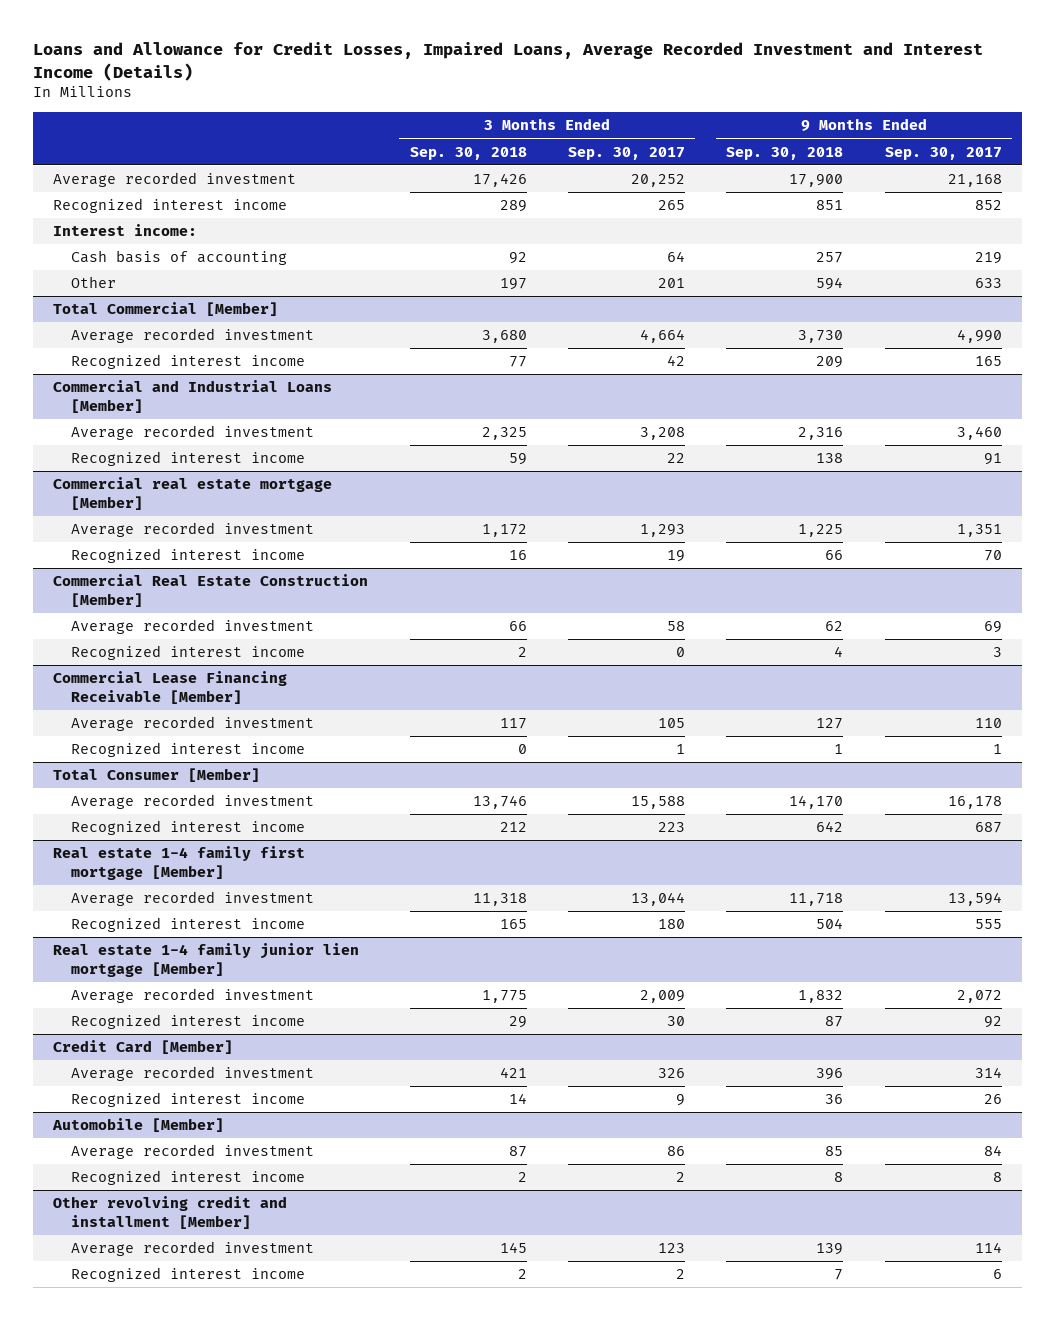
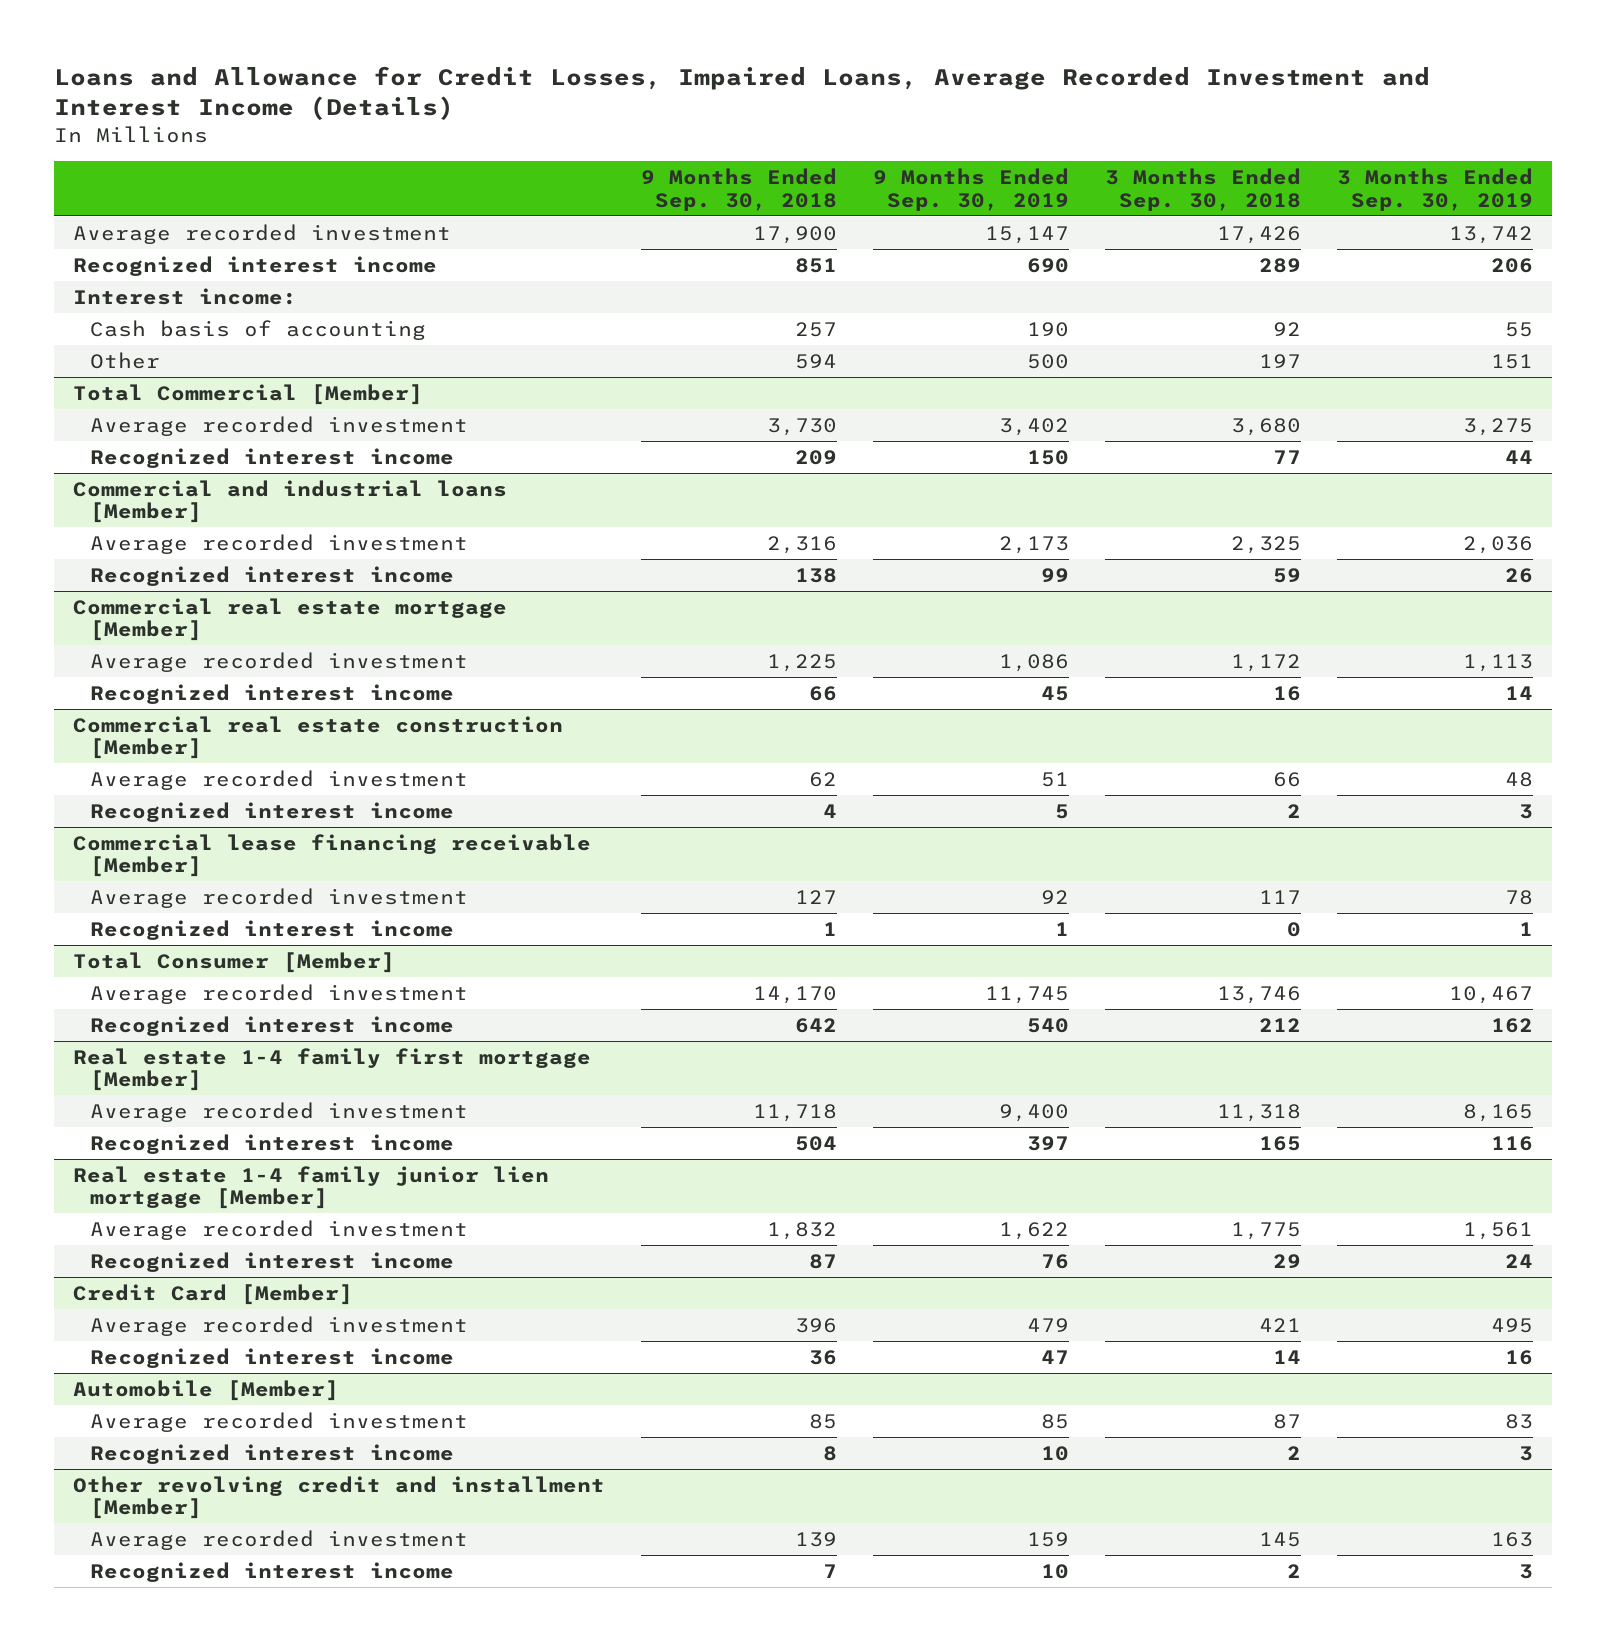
[568,146,686,160] Sep. 30, 2017 -> none
[884,146,1002,160] Sep. 30, 2017 -> none
none -> [872,168,1069,211] 9 Months Ended Sep. 30, 2019
none -> [1337,168,1534,211] 3 Months Ended Sep. 30, 2019
[53,380,333,413] Commercial and Industrial Loans [Member] -> [72,479,507,524] Commercial and industrial loans [Member]
[53,574,369,607] Commercial Real Estate Construction [Member] -> [72,715,563,760] Commercial real estate construction [Member]
[53,671,288,704] Commercial Lease Financing Receivable [Member] -> [72,833,591,878] Commercial lease financing receivable [Member]

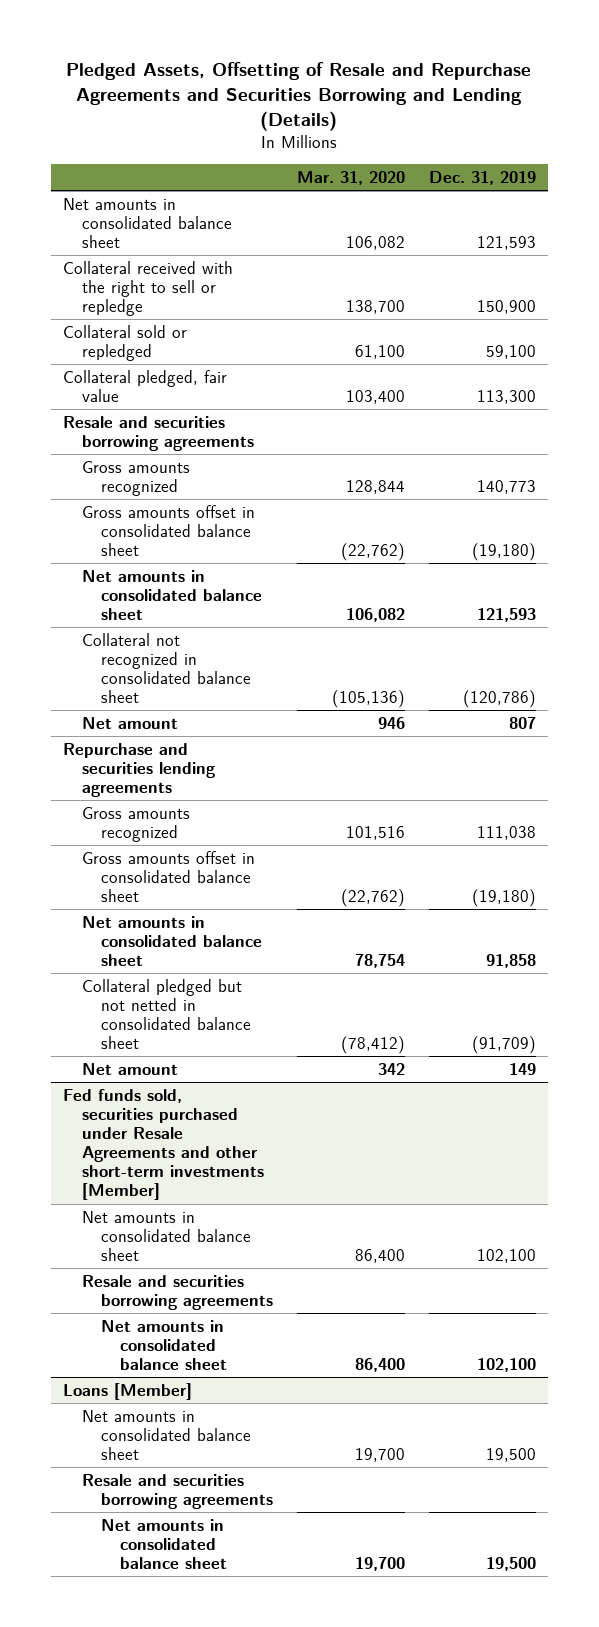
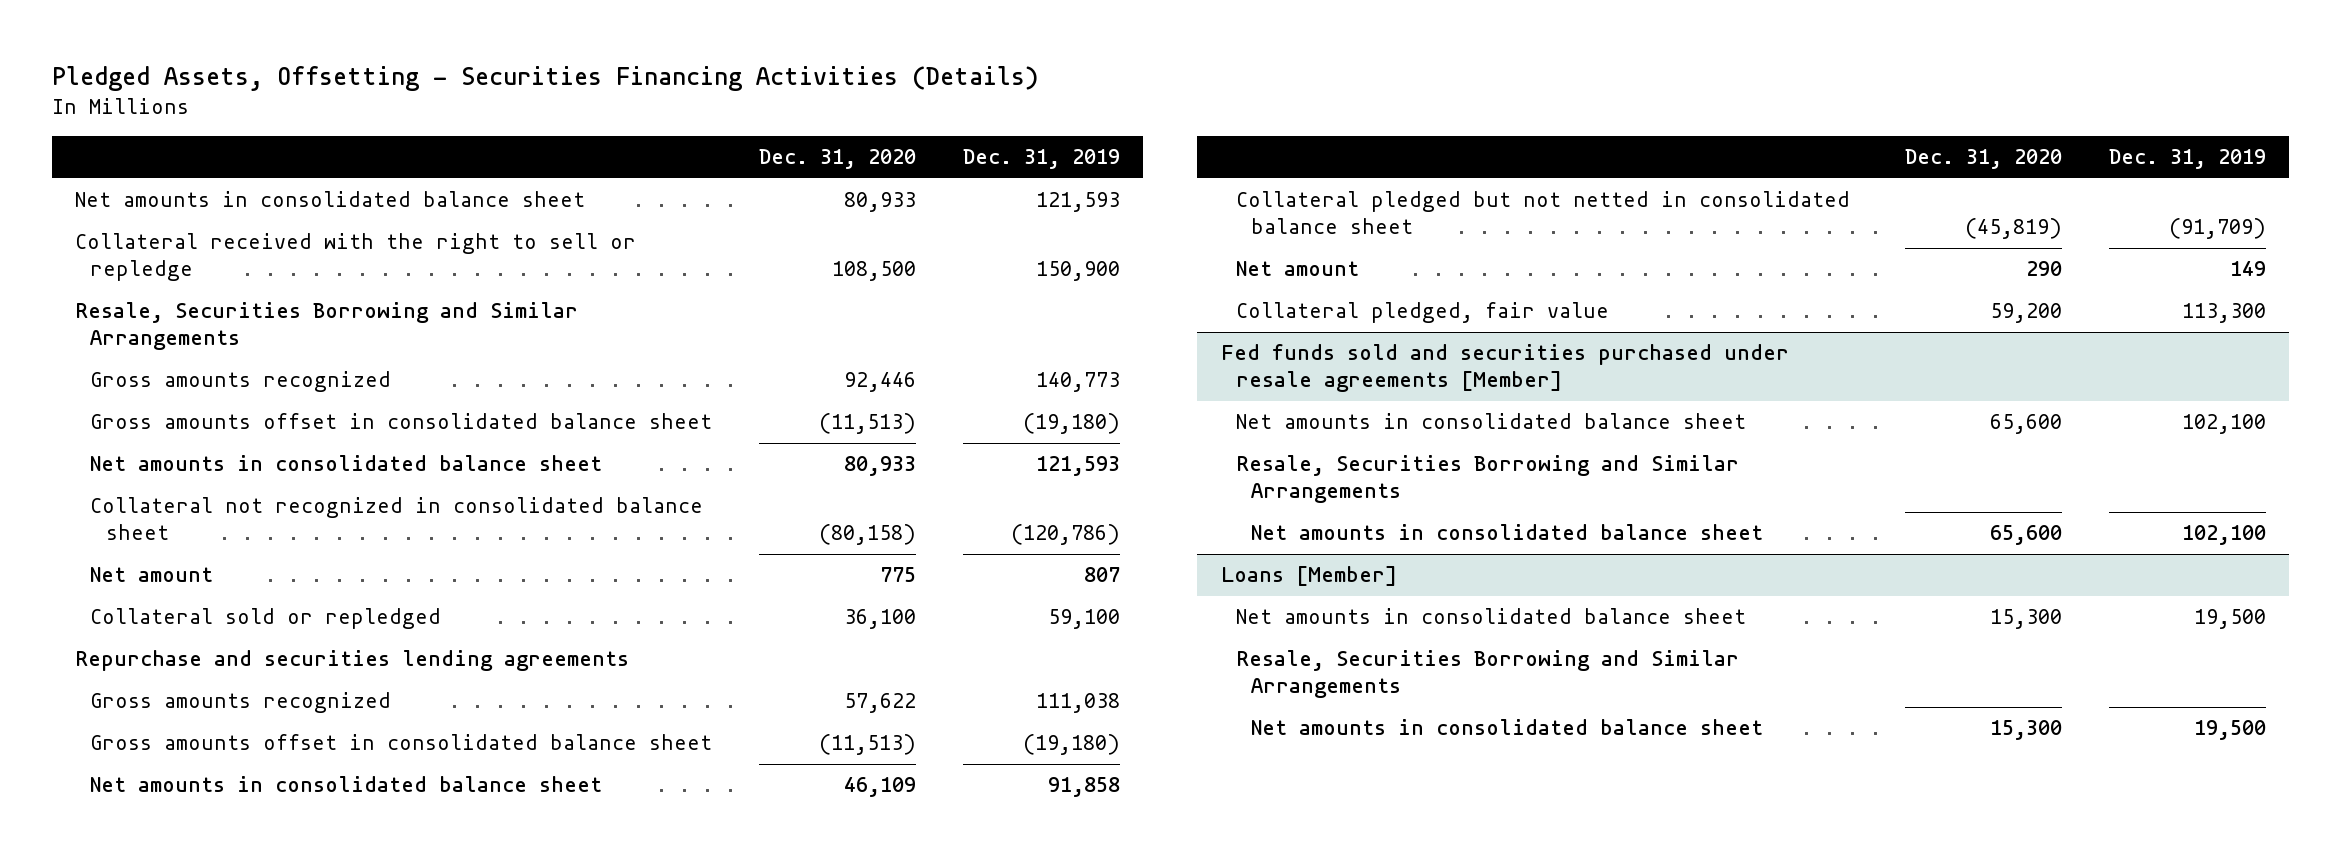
[66,61,532,132] Pledged Assets, Offsetting of Resale and Repurchase Agreements and Securities Borrowing and Lending (Details) -> [51,66,1039,92] Pledged Assets, Offsetting - Securities Financing Activities (Details)
[297,171,406,186] Mar. 31, 2020 -> none
none -> [759,149,917,170] Dec. 31, 2020
[62,415,254,451] Resale and securities borrowing agreements -> [75,302,579,351] Resale, Securities Borrowing and Similar Arrangements
[62,324,187,361] Collateral sold or repledged -> [90,608,442,630] Collateral sold or repledged
[62,369,227,402] Collateral pledged, fair value -> [1236,302,1610,324] Collateral pledged, fair value
[62,1088,264,1201] Fed funds sold, securities purchased under Resale Agreements and other short-term investments [Member] -> [1220,344,1789,393] Fed funds sold and securities purchased under resale agreements [Member]
[81,1274,274,1310] Resale and securities borrowing agreements -> [1236,455,1740,504] Resale, Securities Borrowing and Similar Arrangements
[81,1473,274,1509] Resale and securities borrowing agreements -> [1236,650,1740,699] Resale, Securities Borrowing and Similar Arrangements

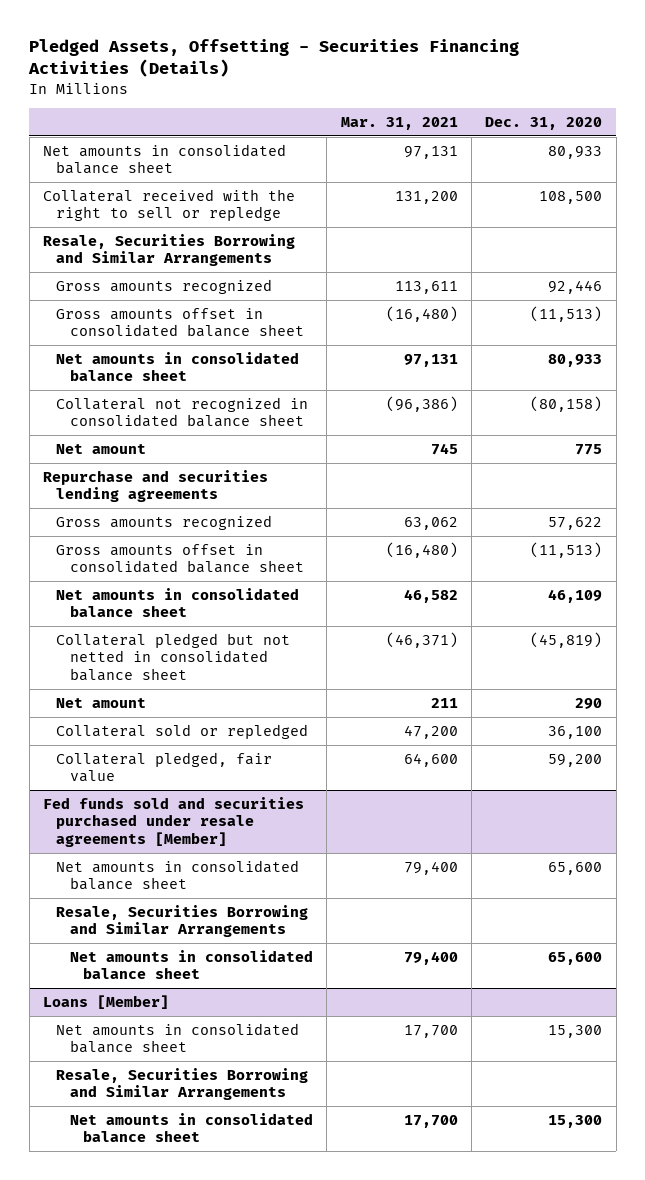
[962,149,1120,170] Dec. 31, 2019 -> none
none -> [340,116,458,130] Mar. 31, 2021
[90,608,442,630] Collateral sold or repledged -> [56,723,309,739] Collateral sold or repledged

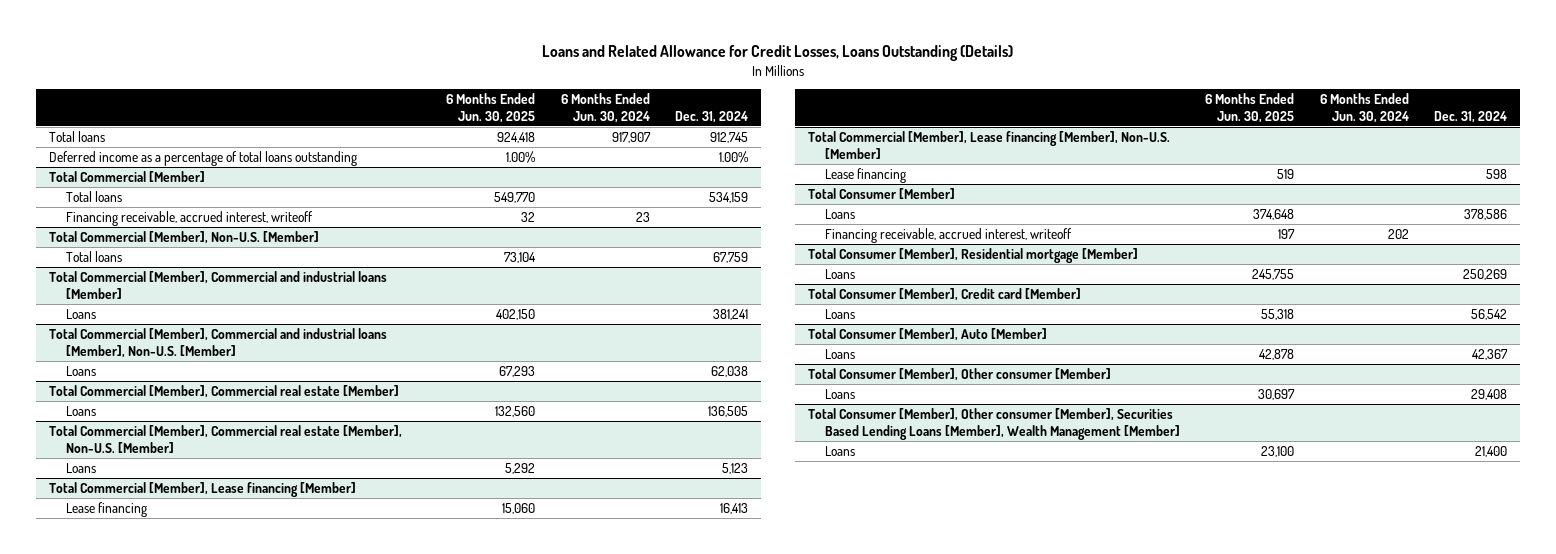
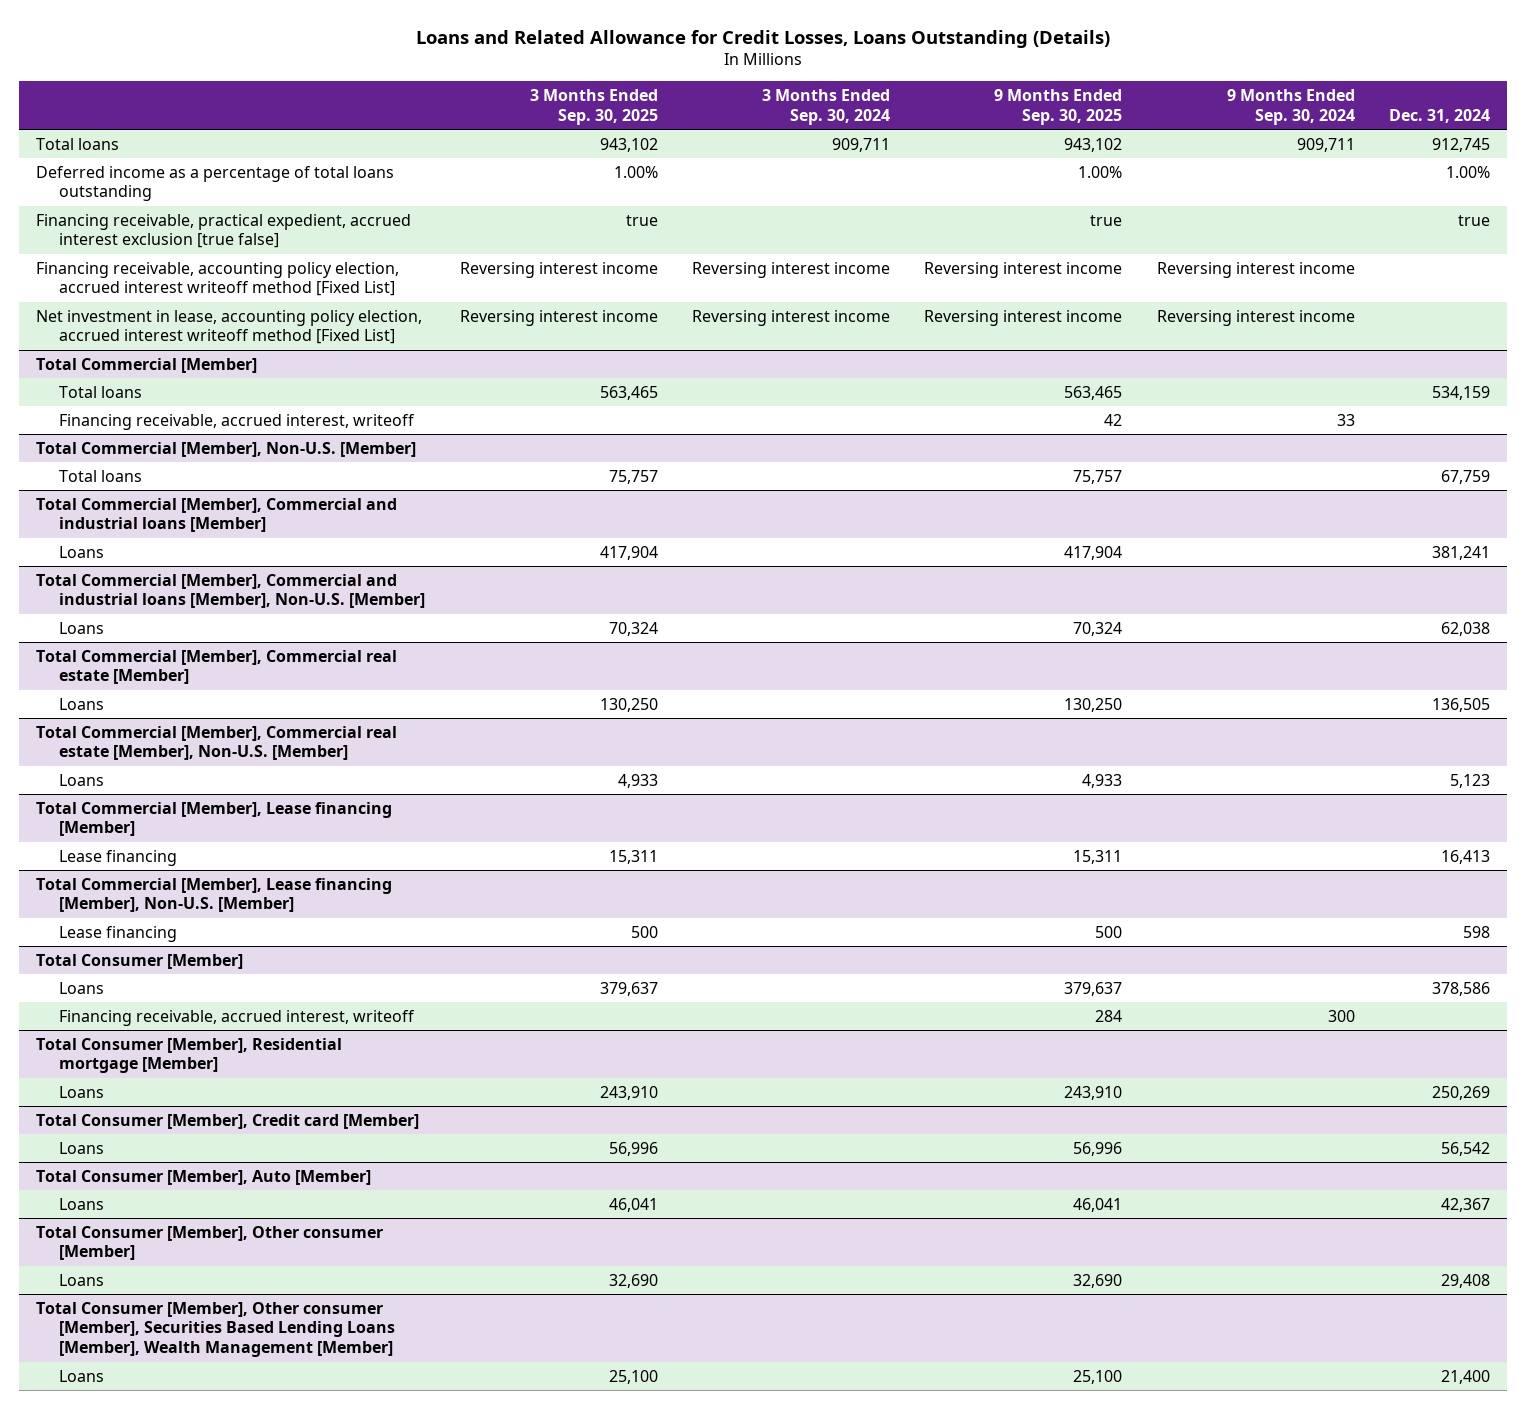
[446,93,536,123] 6 Months Ended Jun. 30, 2025 -> none
[560,93,650,123] 6 Months Ended Jun. 30, 2024 -> none
none -> [529,89,658,125] 3 Months Ended Sep. 30, 2025
none -> [762,89,891,125] 3 Months Ended Sep. 30, 2024
none -> [994,89,1123,125] 9 Months Ended Sep. 30, 2025
none -> [1226,89,1355,125] 9 Months Ended Sep. 30, 2024
none -> [36,213,412,249] Financing receivable, practical expedient, accrued interest exclusion [true false]
none -> [36,261,400,297] Financing receivable, accounting policy election, accrued interest writeoff method [Fixed List]
none -> [36,309,423,345] Net investment in lease, accounting policy election, accrued interest writeoff method [Fixed List]

